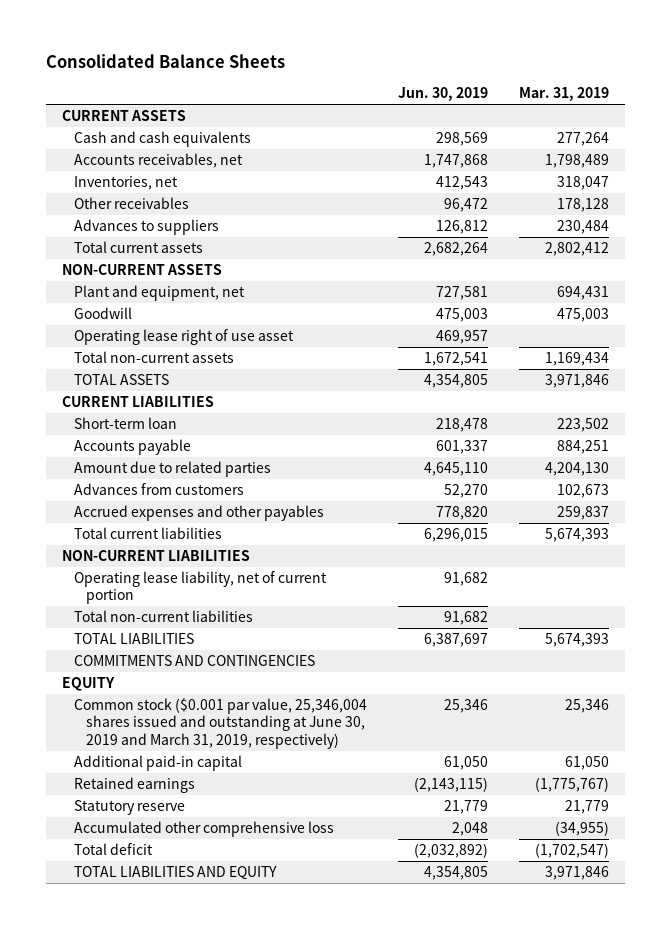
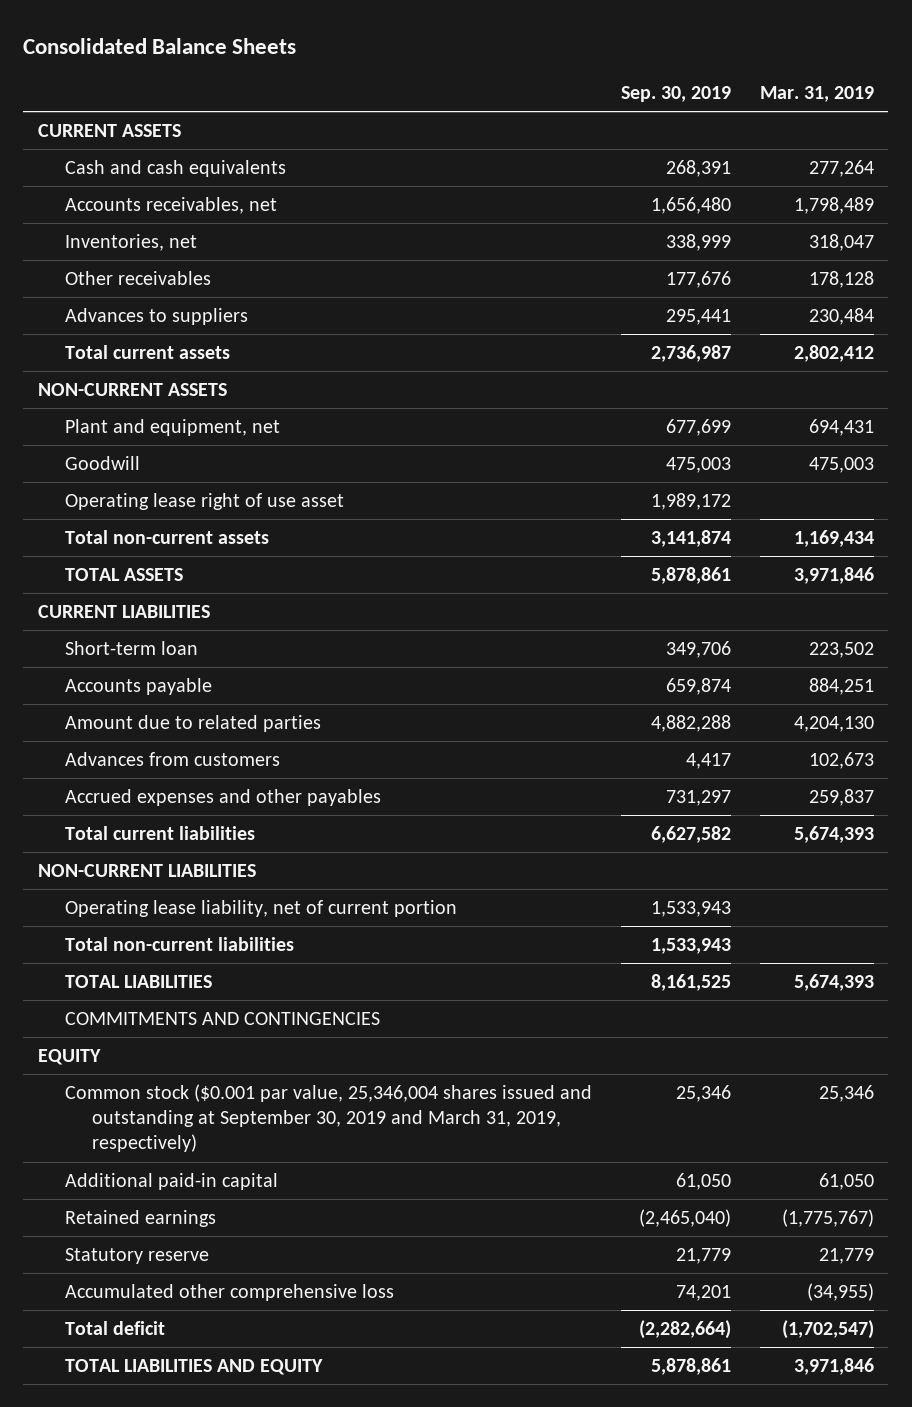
[398,87,489,102] Jun. 30, 2019 -> none
none -> [620,85,731,102] Sep. 30, 2019
[74,698,368,749] Common stock ($0.001 par value, 25,346,004 shares issued and outstanding at June 30, 2019 and March 31, 2019, respectively) -> [64,1084,592,1153] Common stock ($0.001 par value, 25,346,004 shares issued and outstanding at September 30, 2019 and March 31, 2019, respectively)

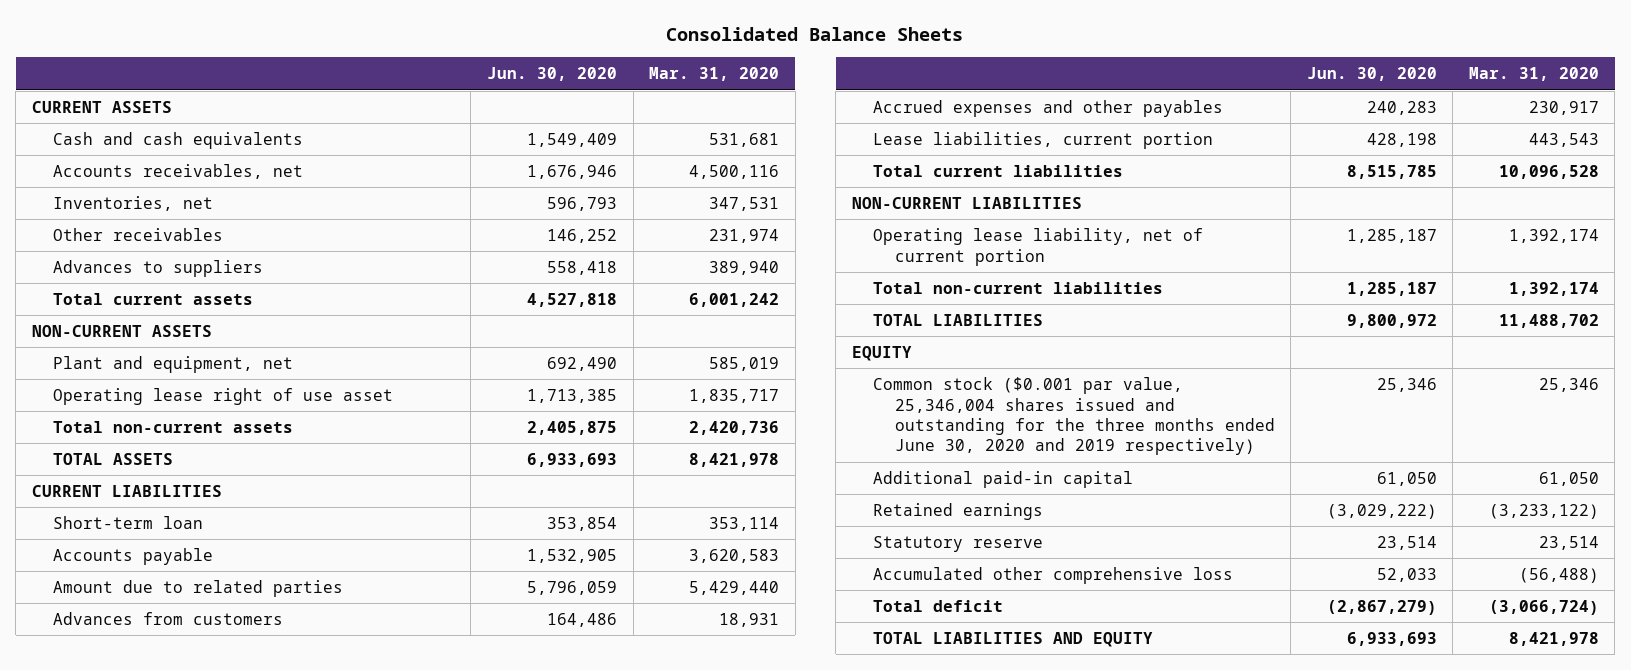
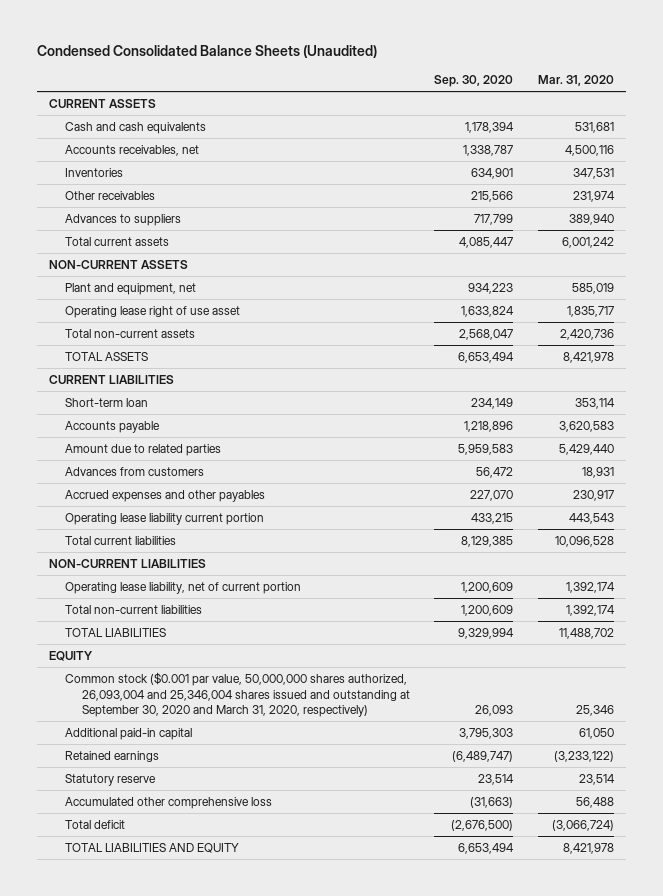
[666,26,964,41] Consolidated Balance Sheets -> [36,44,377,58] Condensed Consolidated Balance Sheets (Unaudited)
[487,67,618,82] Jun. 30, 2020 -> none
none -> [434,74,514,87] Sep. 30, 2020
[53,196,214,212] Inventories, net -> [65,168,124,178] Inventories
[873,132,1214,150] Lease liabilities, current portion -> [65,513,265,526] Operating lease liability current portion
[873,377,1275,456] Common stock ($0.001 par value, 25,346,004 shares issued and outstanding for the three months ended June 30, 2020 and 2019 respectively) -> [65,672,410,717] Common stock ($0.001 par value, 50,000,000 shares authorized, 26,093,004 and 25,346,004 shares issued and outstanding at September 30, 2020 and March 31, 2020, respectively)
[1518,568,1599,584] (56,488) -> [575,797,614,809] 56,488

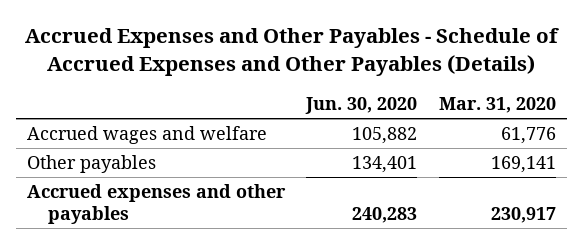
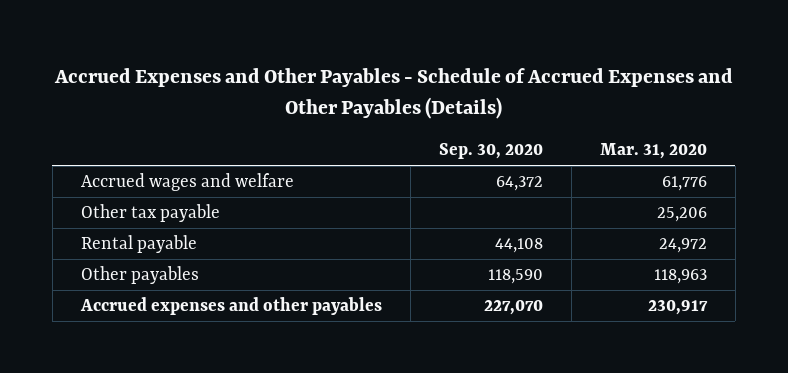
[305,96,418,114] Jun. 30, 2020 -> none
none -> [438,143,543,160] Sep. 30, 2020
none -> [80,204,220,223] Other tax payable
none -> [80,235,197,254] Rental payable
[491,156,557,174] 169,141 -> [653,269,707,285] 118,963

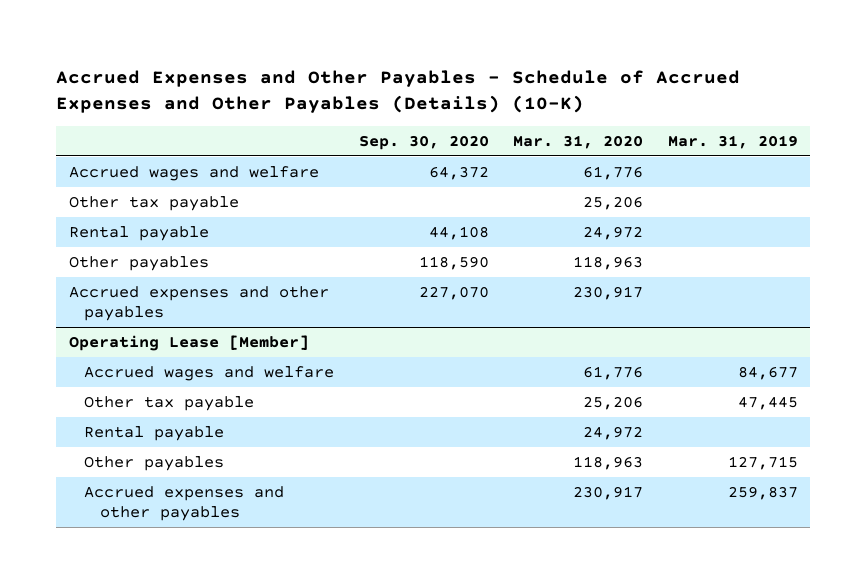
[53,68,733,119] Accrued Expenses and Other Payables - Schedule of Accrued Expenses and Other Payables (Details) -> [56,69,741,114] Accrued Expenses and Other Payables - Schedule of Accrued Expenses and Other Payables (Details) (10-K)
none -> [667,134,798,149] Mar. 31, 2019
none -> [68,334,309,351] Operating Lease [Member]
none -> [84,365,335,381] Accrued wages and welfare
none -> [84,395,255,411] Other tax payable
none -> [84,425,225,441] Rental payable
none -> [84,455,225,471] Other payables
none -> [84,485,285,521] Accrued expenses and other payables

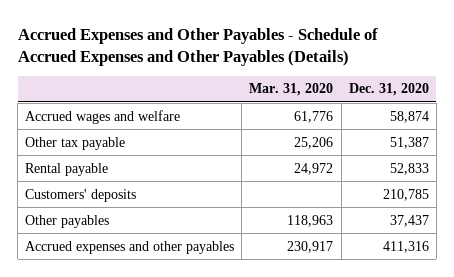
[56,69,741,114] Accrued Expenses and Other Payables - Schedule of Accrued Expenses and Other Payables (Details) (10-K) -> [17,27,378,66] Accrued Expenses and Other Payables - Schedule of Accrued Expenses and Other Payables (Details)
[358,134,489,150] Sep. 30, 2020 -> none
[667,134,798,149] Mar. 31, 2019 -> none
none -> [348,83,429,97] Dec. 31, 2020
[68,255,209,271] Other payables -> none
[68,285,329,321] Accrued expenses and other payables -> none
[68,334,309,351] Operating Lease [Member] -> none
[84,365,335,381] Accrued wages and welfare -> none
[84,395,255,411] Other tax payable -> none
[84,425,225,441] Rental payable -> none
none -> [25,188,137,202] Customers' deposits

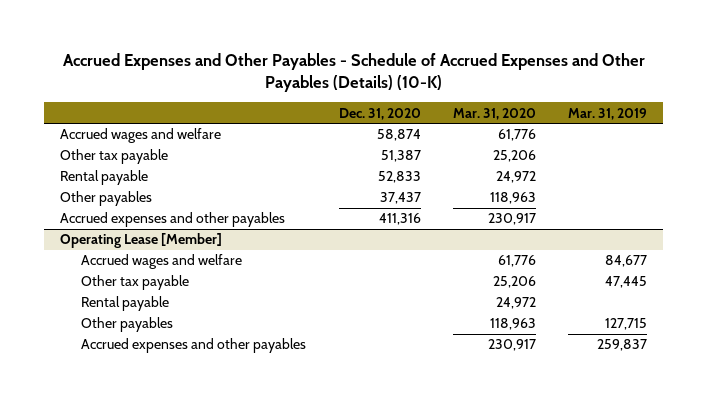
[17,27,378,66] Accrued Expenses and Other Payables - Schedule of Accrued Expenses and Other Payables (Details) -> [62,53,645,93] Accrued Expenses and Other Payables - Schedule of Accrued Expenses and Other Payables (Details) (10-K)
none -> [568,107,648,120] Mar. 31, 2019
[25,188,137,202] Customers' deposits -> none
none -> [60,233,223,249] Operating Lease [Member]
none -> [81,254,243,270] Accrued wages and welfare
none -> [81,275,190,291] Other tax payable
none -> [81,296,170,312] Rental payable
none -> [81,317,174,333] Other payables
none -> [81,338,307,354] Accrued expenses and other payables

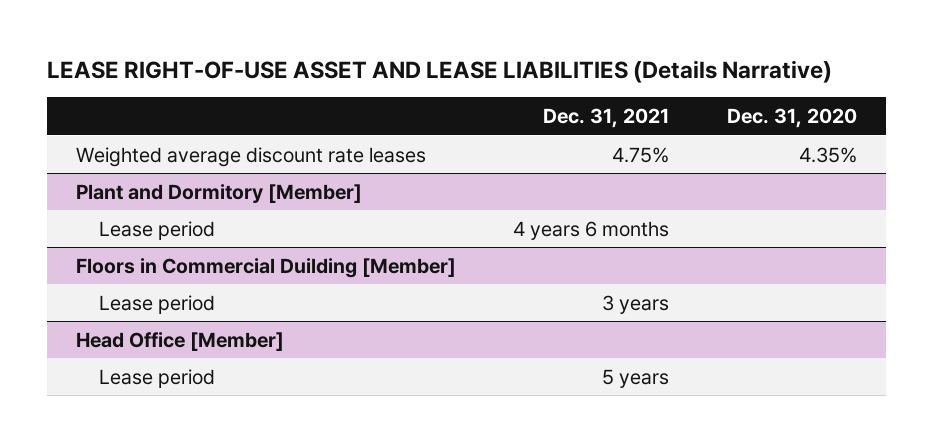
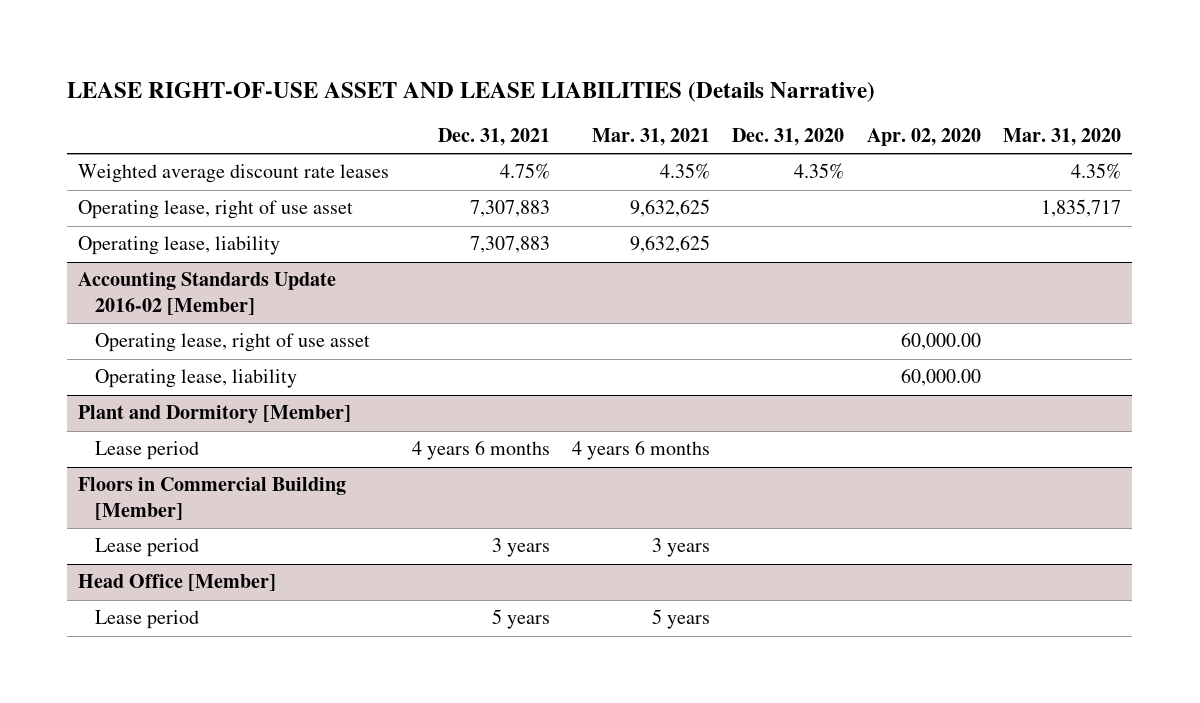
none -> [592,127,711,146] Mar. 31, 2021
none -> [866,127,981,146] Apr. 02, 2020
none -> [1003,127,1122,146] Mar. 31, 2020
none -> [78,200,354,220] Operating lease, right of use asset
none -> [78,236,281,256] Operating lease, liability
none -> [78,272,337,315] Accounting Standards Update 2016-02 [Member]
none -> [94,333,370,353] Operating lease, right of use asset
none -> [94,369,297,389] Operating lease, liability
[75,257,456,278] Floors in Commercial Duilding [Member] -> [78,477,347,520] Floors in Commercial Building [Member]

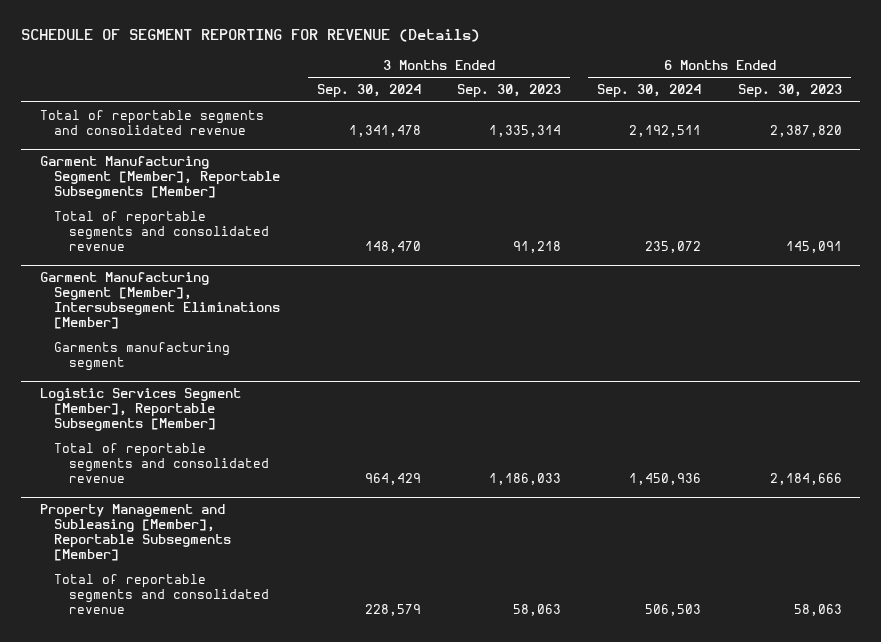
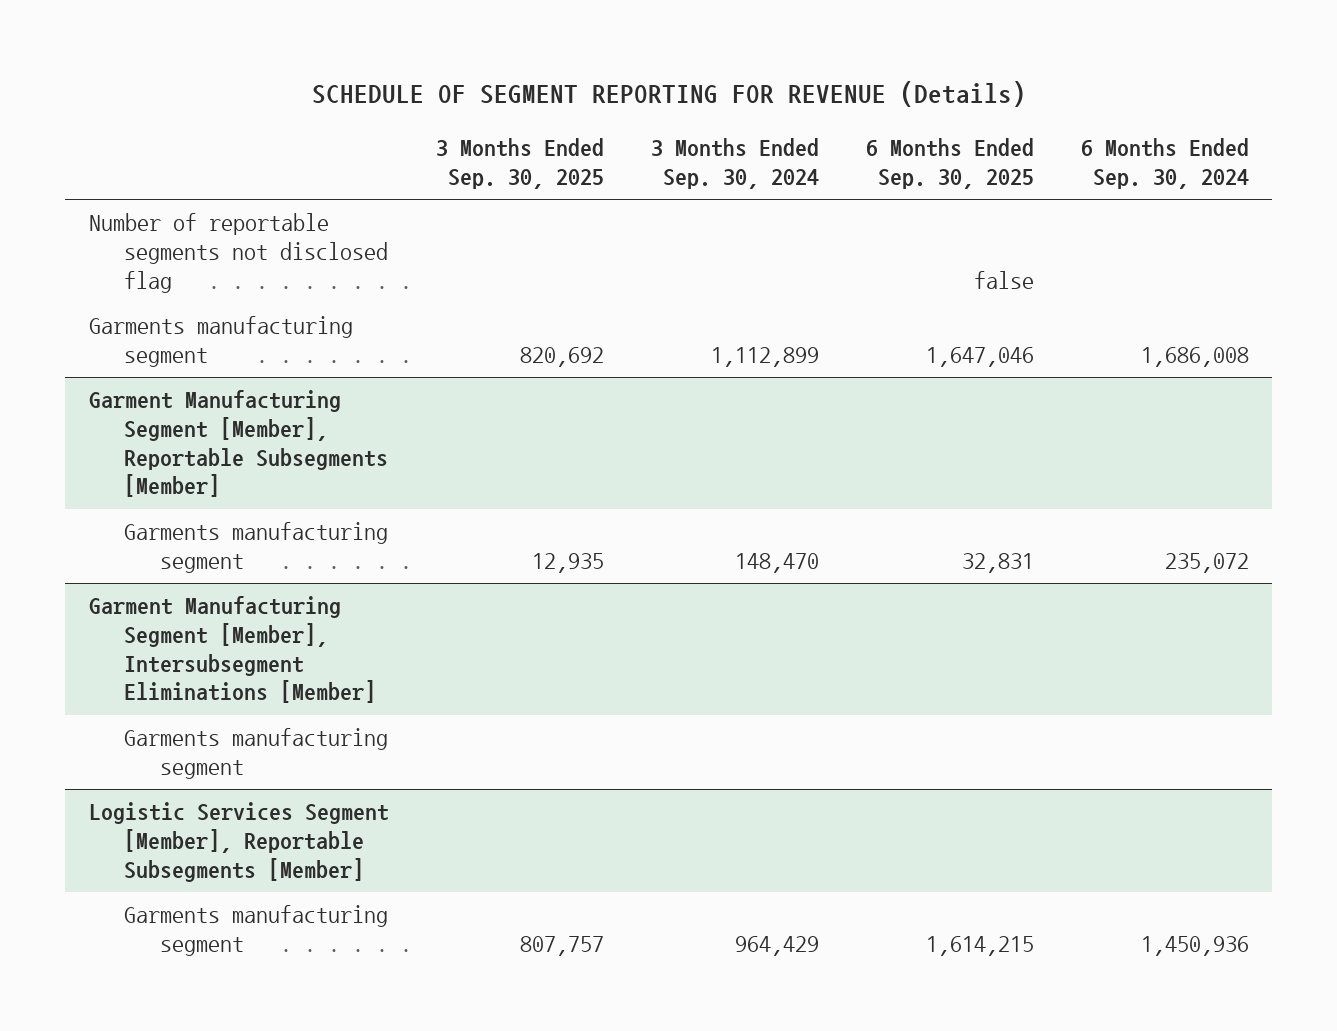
[457,84,562,99] Sep. 30, 2023 -> none
[737,84,842,99] Sep. 30, 2023 -> none
none -> [435,138,604,189] 3 Months Ended Sep. 30, 2025
none -> [865,138,1034,189] 6 Months Ended Sep. 30, 2025
[39,109,264,135] Total of reportable segments and consolidated revenue -> none
none -> [88,213,389,293] Number of reportable segments not disclosed flag
none -> [88,316,353,367] Garments manufacturing segment
[54,210,270,251] Total of reportable segments and consolidated revenue -> [124,522,389,573] Garments manufacturing segment
[39,504,232,562] Property Management and Subleasing [Member], Reportable Subsegments [Member] -> none
[54,573,270,614] Total of reportable segments and consolidated revenue -> none
[54,442,270,483] Total of reportable segments and consolidated revenue -> [124,905,389,956] Garments manufacturing segment

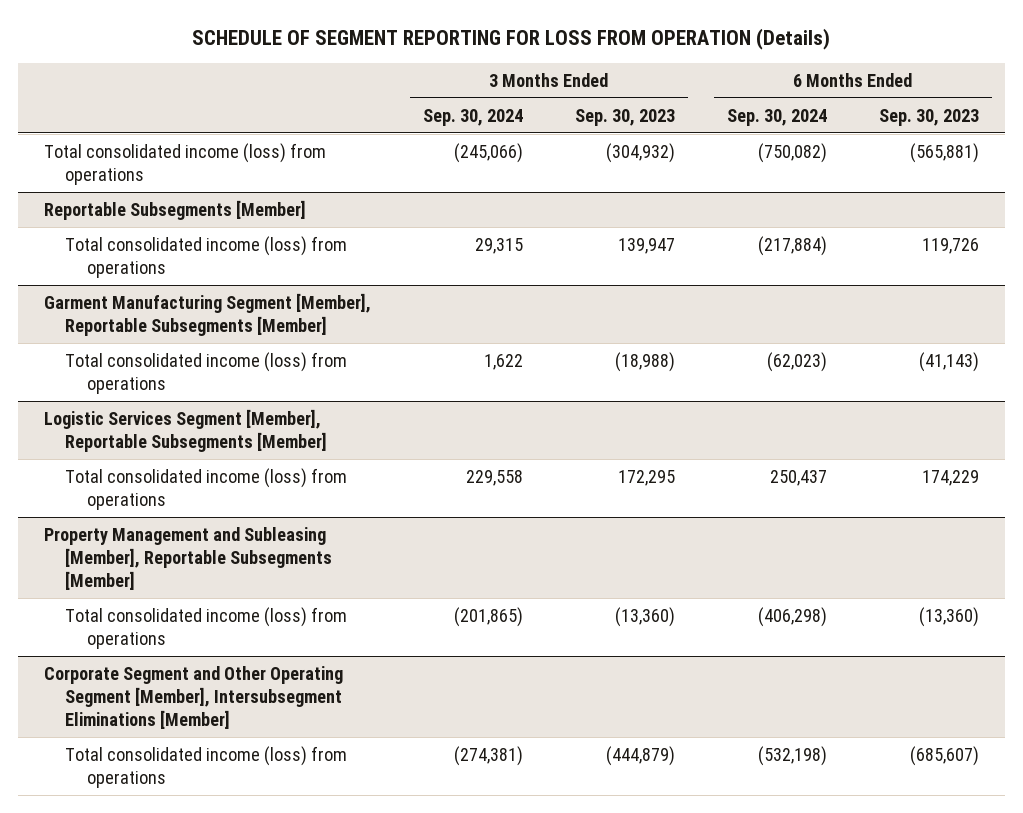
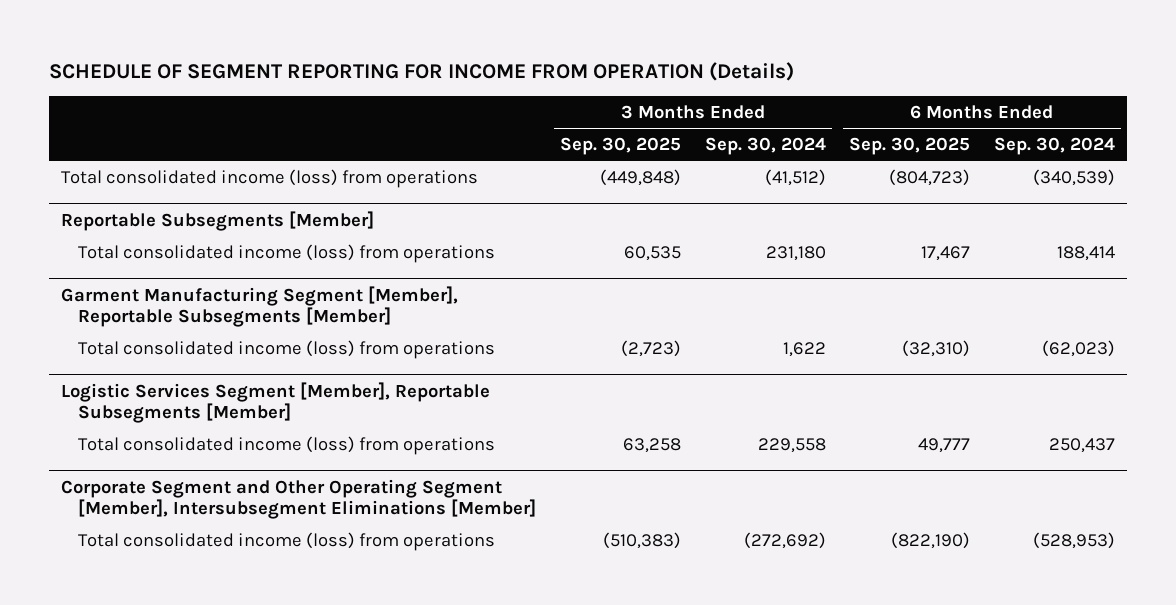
[192,28,831,51] SCHEDULE OF SEGMENT REPORTING FOR LOSS FROM OPERATION (Details) -> [49,61,795,81] SCHEDULE OF SEGMENT REPORTING FOR INCOME FROM OPERATION (Details)
[574,108,675,126] Sep. 30, 2023 -> none
[879,108,980,126] Sep. 30, 2023 -> none
none -> [559,137,681,156] Sep. 30, 2025
none -> [849,137,971,156] Sep. 30, 2025
[453,142,523,163] (245,066) -> [764,168,826,186] (41,512)
[758,142,828,163] (750,082) -> [1032,168,1115,186] (340,539)
[474,237,523,254] 29,315 -> [765,245,826,261] 231,180
[758,235,828,256] (217,884) -> [1056,245,1115,261] 188,414
[43,526,333,591] Property Management and Subleasing [Member], Reportable Subsegments [Member] -> none
[65,606,348,649] Total consolidated income (loss) from operations -> none
[453,745,523,766] (274,381) -> [743,531,826,549] (272,692)
[758,745,828,766] (532,198) -> [1032,531,1115,549] (528,953)

